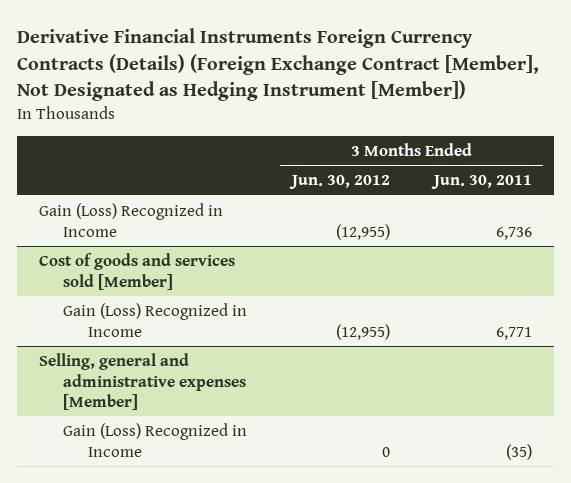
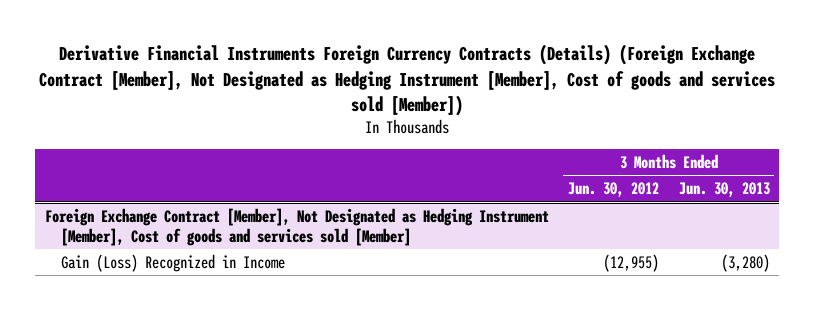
[16,28,539,102] Derivative Financial Instruments Foreign Currency Contracts (Details) (Foreign Exchange Contract [Member], Not Designated as Hedging Instrument [Member]) -> [39,44,776,116] Derivative Financial Instruments Foreign Currency Contracts (Details) (Foreign Exchange Contract [Member], Not Designated as Hedging Instrument [Member], Cost of goods and services sold [Member])
[430,175,532,190] Jun. 30, 2011 -> none
none -> [678,182,770,198] Jun. 30, 2013
[38,202,223,237] Gain (Loss) Recognized in Income -> none
[38,252,235,290] Cost of goods and services sold [Member] -> none
none -> [44,207,549,246] Foreign Exchange Contract [Member], Not Designated as Hedging Instrument [Member], Cost of goods and services sold [Member]
[38,352,247,411] Selling, general and administrative expenses [Member] -> none
[63,422,248,457] Gain (Loss) Recognized in Income -> none

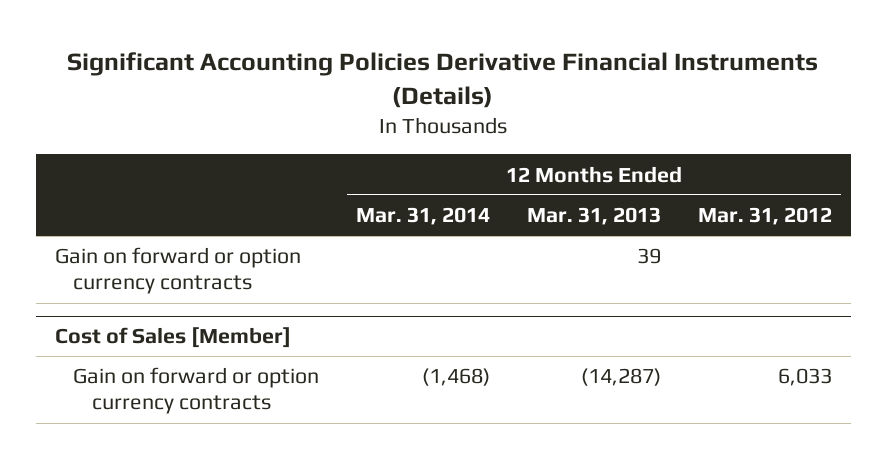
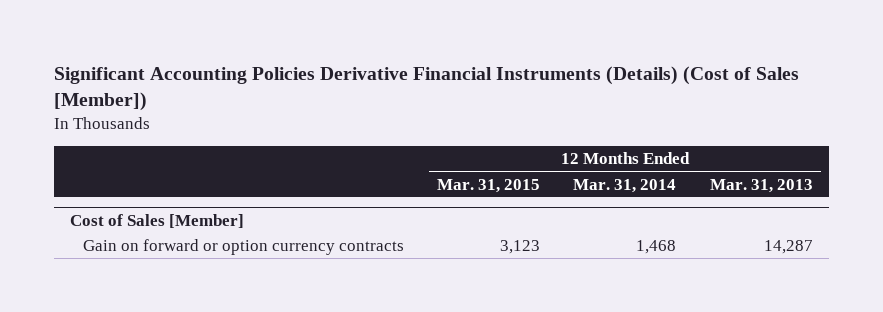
[67,51,819,108] Significant Accounting Policies Derivative Financial Instruments (Details) -> [53,65,799,112] Significant Accounting Policies Derivative Financial Instruments (Details) (Cost of Sales [Member])
[698,206,833,225] Mar. 31, 2012 -> none
none -> [436,178,540,193] Mar. 31, 2015
[54,247,301,295] Gain on forward or option currency contracts -> none
[422,368,491,387] (1,468) -> [636,240,677,255] 1,468
[581,368,662,387] (14,287) -> [763,240,813,255] 14,287

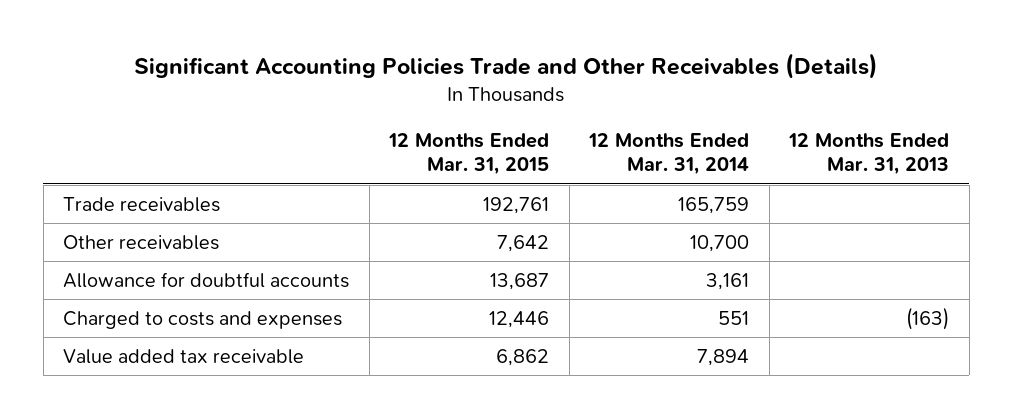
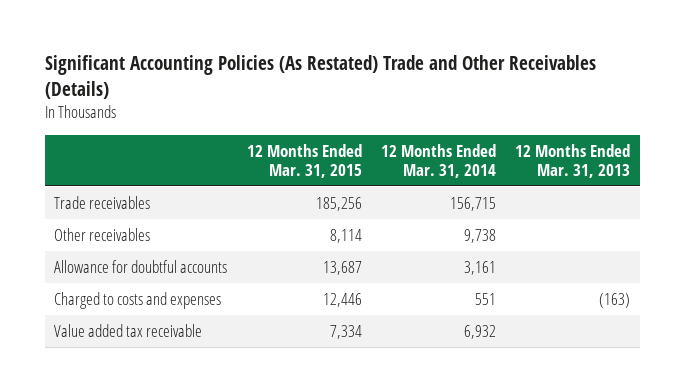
[134,53,879,80] Significant Accounting Policies Trade and Other Receivables (Details) -> [44,55,596,100] Significant Accounting Policies (As Restated) Trade and Other Receivables (Details)
[483,196,550,214] 192,761 -> [315,196,362,211] 185,256
[678,196,750,214] 165,759 -> [449,196,496,211] 156,715
[497,234,550,252] 7,642 -> [329,228,362,243] 8,114
[690,234,750,252] 10,700 -> [463,228,496,243] 9,738
[496,348,550,366] 6,862 -> [329,324,362,339] 7,334
[697,348,750,366] 7,894 -> [463,324,496,339] 6,932

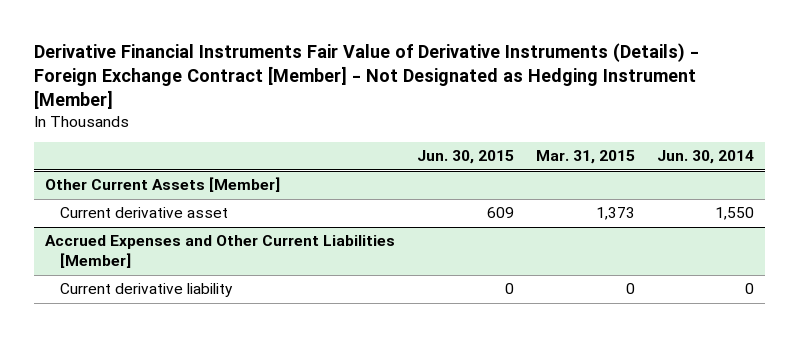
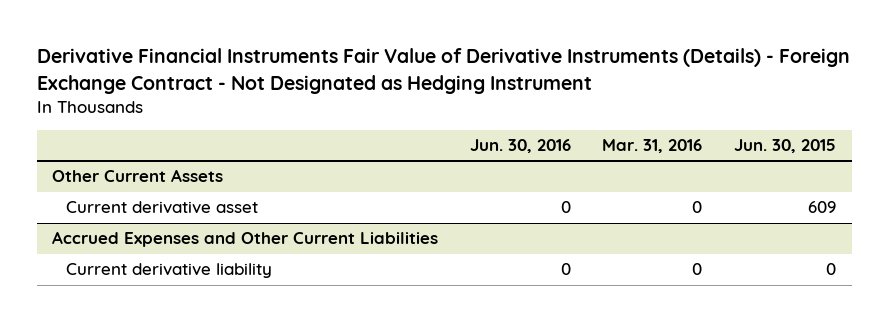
[33,42,699,109] Derivative Financial Instruments Fair Value of Derivative Instruments (Details) - Foreign Exchange Contract [Member] - Not Designated as Hedging Instrument [Member] -> [36,48,850,94] Derivative Financial Instruments Fair Value of Derivative Instruments (Details) - Foreign Exchange Contract - Not Designated as Hedging Instrument
[535,150,635,165] Mar. 31, 2015 -> none
[656,150,754,165] Jun. 30, 2014 -> none
none -> [469,139,571,154] Jun. 30, 2016
none -> [602,139,703,154] Mar. 31, 2016
[44,177,280,193] Other Current Assets [Member] -> [52,169,224,183] Other Current Assets
[44,235,395,269] Accrued Expenses and Other Current Liabilities [Member] -> [52,231,439,248] Accrued Expenses and Other Current Liabilities

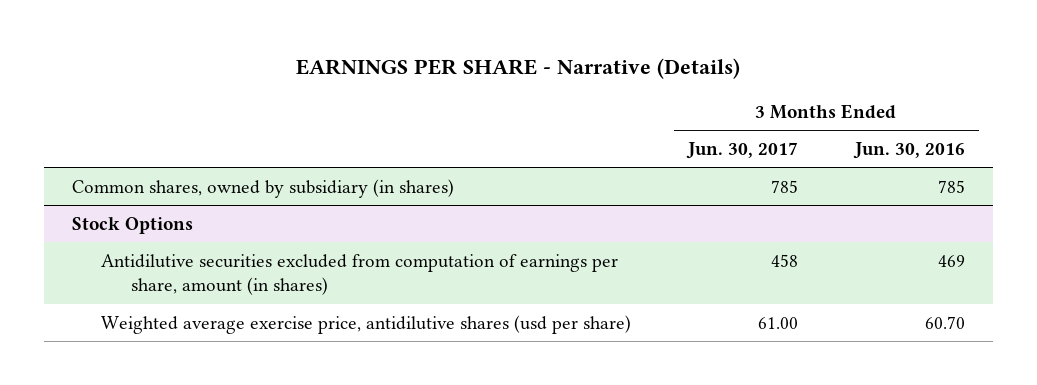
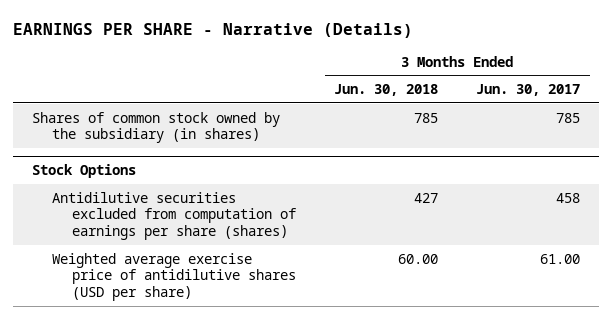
[852,141,965,159] Jun. 30, 2016 -> none
none -> [334,84,439,97] Jun. 30, 2018
[72,178,455,198] Common shares, owned by subsidiary (in shares) -> [32,111,281,144] Shares of common stock owned by the subsidiary (in shares)
[101,253,619,296] Antidilutive securities excluded from computation of earnings per share, amount (in shares) -> [52,191,297,241] Antidilutive securities excluded from computation of earnings per share (shares)
[101,314,632,334] Weighted average exercise price, antidilutive shares (usd per share) -> [52,252,297,302] Weighted average exercise price of antidilutive shares (USD per share)

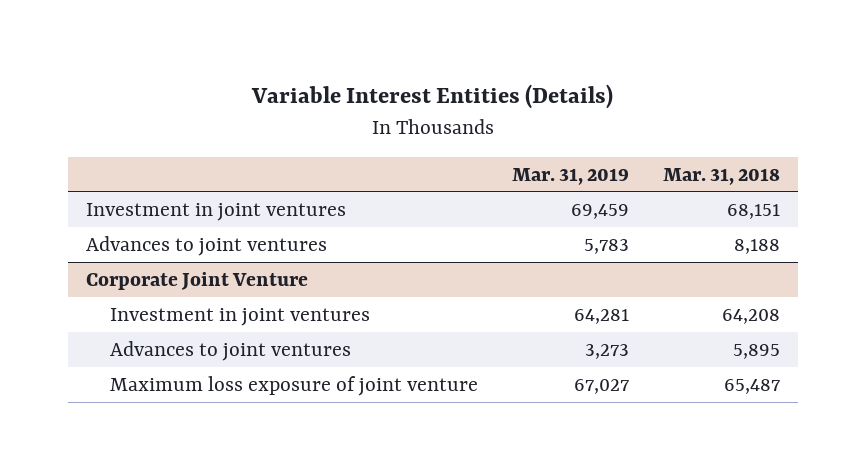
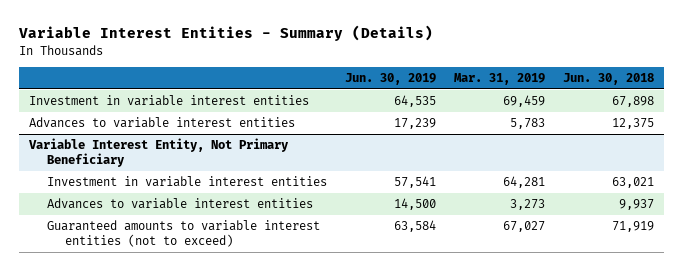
[250,84,613,110] Variable Interest Entities (Details) -> [19,25,434,42] Variable Interest Entities - Summary (Details)
[663,167,781,185] Mar. 31, 2018 -> none
none -> [345,72,437,85] Jun. 30, 2019
none -> [563,72,655,85] Jun. 30, 2018
[85,271,308,290] Corporate Joint Venture -> none
[85,202,346,221] Investment in joint ventures -> [28,95,309,107] Investment in variable interest entities
[85,235,327,256] Advances to joint ventures -> [28,117,295,129] Advances to variable interest entities
none -> [28,138,289,168] Variable Interest Entity, Not Primary Beneficiary
[109,307,370,326] Investment in joint ventures -> [46,176,327,188] Investment in variable interest entities
[109,340,351,361] Advances to joint ventures -> [46,198,313,210] Advances to variable interest entities
[109,375,478,396] Maximum loss exposure of joint venture -> [46,220,320,248] Guaranteed amounts to variable interest entities (not to exceed)

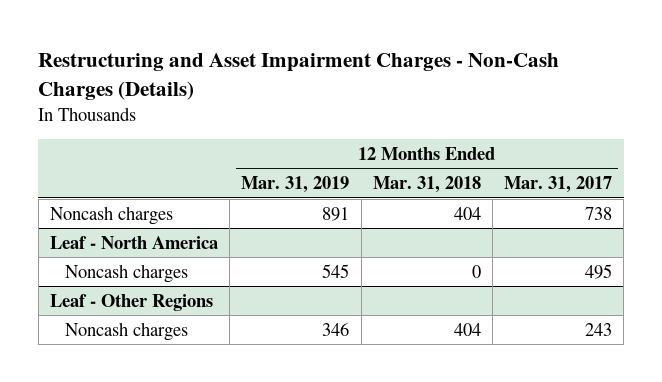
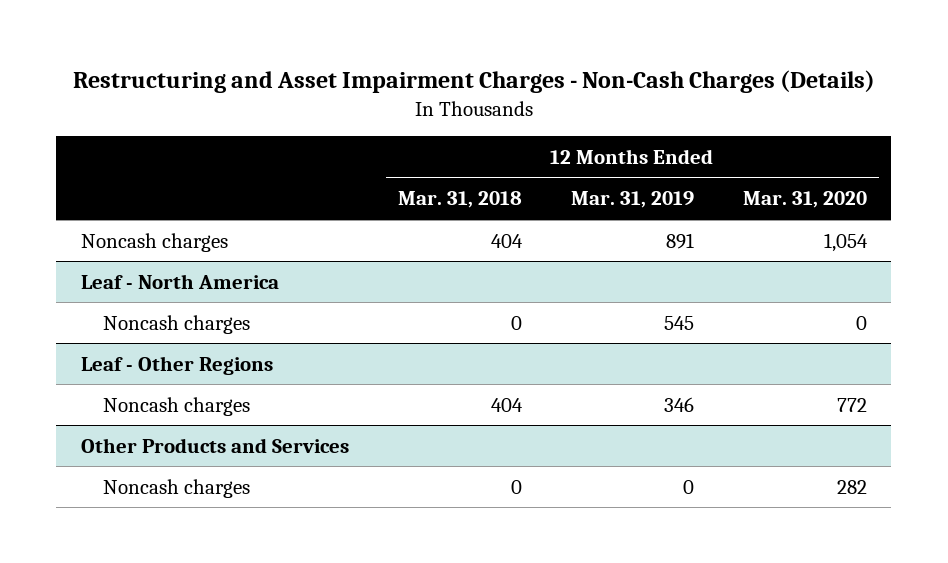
[504,176,613,194] Mar. 31, 2017 -> none
none -> [742,191,867,209] Mar. 31, 2020
none -> [80,437,349,453] Other Products and Services
none -> [103,478,251,498] Noncash charges

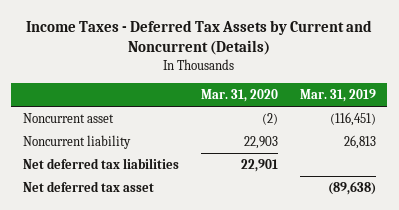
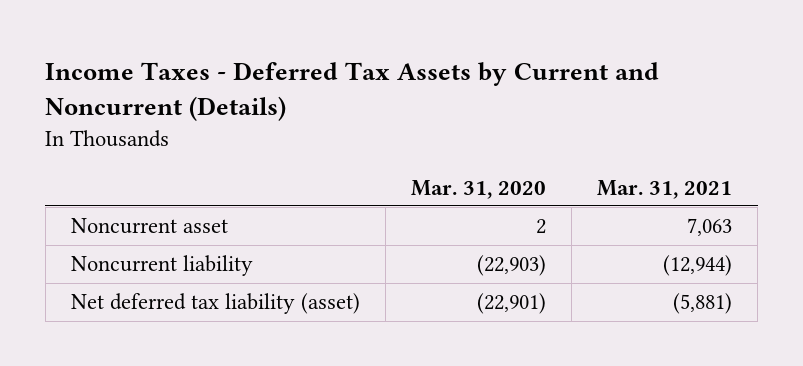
[300,89,377,103] Mar. 31, 2019 -> none
none -> [597,179,733,199] Mar. 31, 2021
[22,181,154,193] Net deferred tax asset -> none
[261,113,278,126] (2) -> [536,219,547,235] 2
[243,136,278,150] 22,903 -> [477,255,547,277] (22,903)
[22,158,179,170] Net deferred tax liabilities -> [70,293,360,315] Net deferred tax liability (asset)
[240,159,278,173] 22,901 -> [477,293,547,315] (22,901)

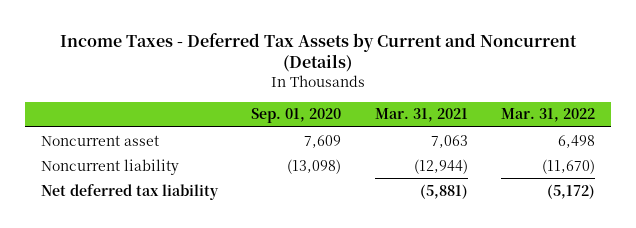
[411,179,547,199] Mar. 31, 2020 -> none
none -> [251,108,342,124] Sep. 01, 2020
none -> [500,108,595,123] Mar. 31, 2022
[70,293,360,315] Net deferred tax liability (asset) -> [41,183,220,200] Net deferred tax liability

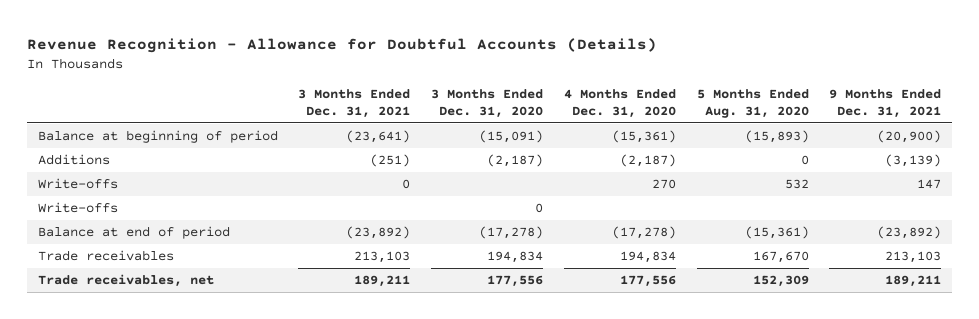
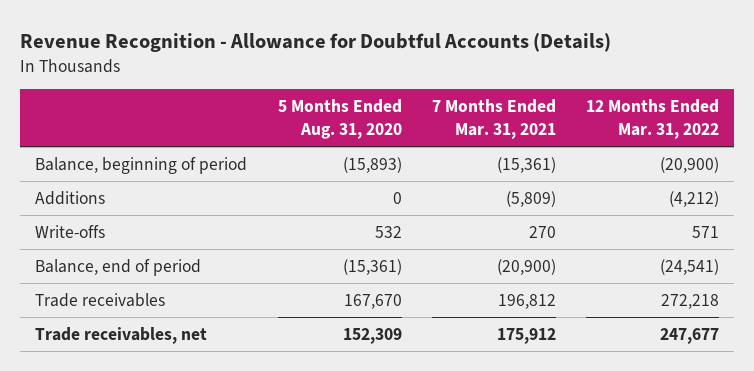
[298,88,411,118] 3 Months Ended Dec. 31, 2021 -> none
[431,88,544,118] 3 Months Ended Dec. 31, 2020 -> none
[563,88,676,118] 4 Months Ended Dec. 31, 2020 -> none
[829,88,942,118] 9 Months Ended Dec. 31, 2021 -> none
none -> [431,99,556,139] 7 Months Ended Mar. 31, 2021
none -> [585,99,719,139] 12 Months Ended Mar. 31, 2022
[37,130,278,144] Balance at beginning of period -> [35,157,248,175] Balance, beginning of period
[37,202,118,214] Write-offs -> none
[37,226,230,240] Balance at end of period -> [35,259,202,277] Balance, end of period

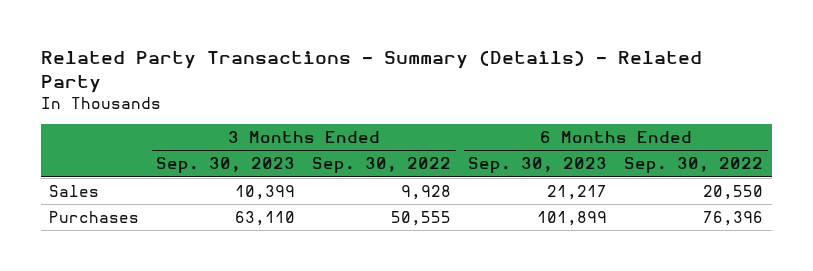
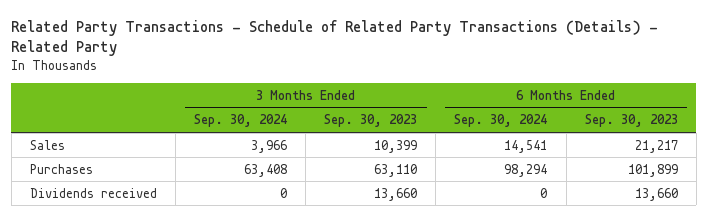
[40,50,702,94] Related Party Transactions - Summary (Details) - Related Party -> [11,19,659,57] Related Party Transactions - Schedule of Related Party Transactions (Details) - Related Party
[312,157,452,174] Sep. 30, 2022 -> none
[624,157,764,174] Sep. 30, 2022 -> none
none -> [193,114,287,128] Sep. 30, 2024
none -> [454,114,548,128] Sep. 30, 2024
none -> [29,187,157,198] Dividends received

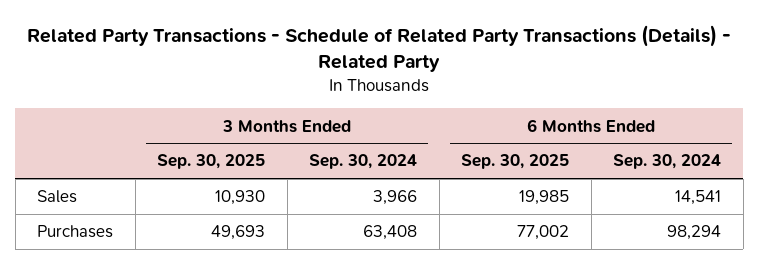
[324,114,418,128] Sep. 30, 2023 -> none
[584,114,678,128] Sep. 30, 2023 -> none
none -> [157,154,266,170] Sep. 30, 2025
none -> [461,154,570,170] Sep. 30, 2025
[29,187,157,198] Dividends received -> none

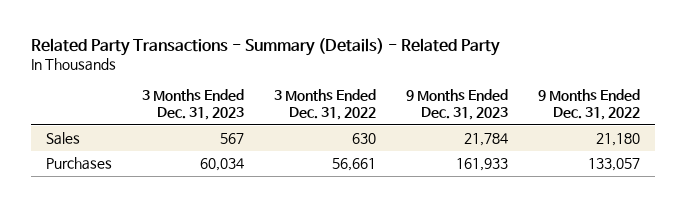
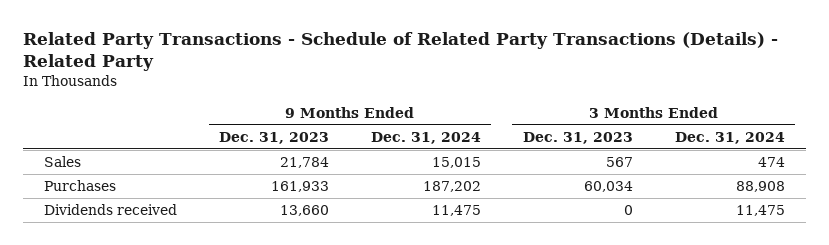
[30,38,500,57] Related Party Transactions - Summary (Details) - Related Party -> [23,32,779,72] Related Party Transactions - Schedule of Related Party Transactions (Details) - Related Party
[273,89,376,121] 3 Months Ended Dec. 31, 2022 -> none
[537,89,640,121] 9 Months Ended Dec. 31, 2022 -> none
none -> [371,132,482,145] Dec. 31, 2024
none -> [674,132,785,145] Dec. 31, 2024
none -> [44,204,178,216] Dividends received

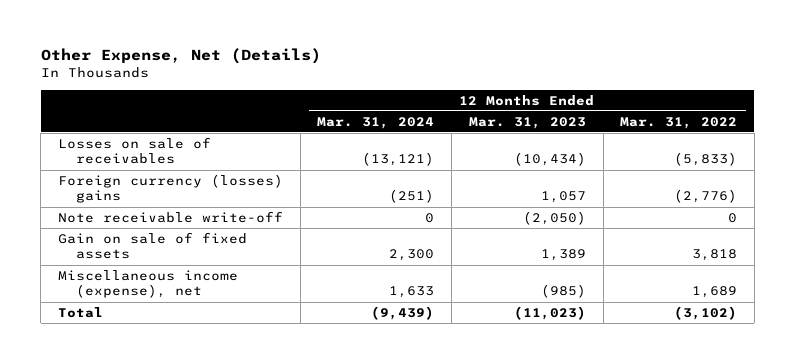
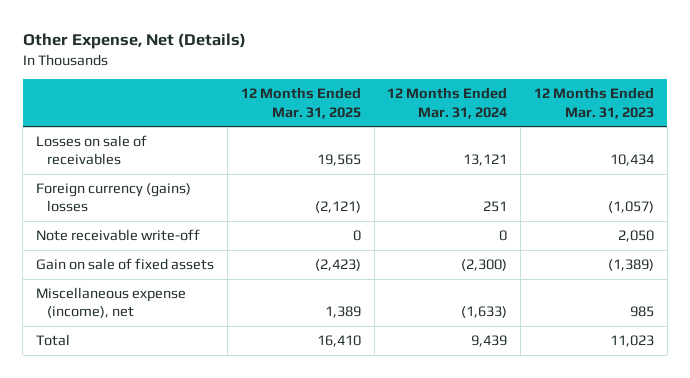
[620,116,738,129] Mar. 31, 2022 -> none
none -> [240,87,361,119] 12 Months Ended Mar. 31, 2025
[362,152,435,167] (13,121) -> [463,154,508,167] 13,121
[513,152,586,167] (10,434) -> [609,154,654,167] 10,434
[57,173,283,204] Foreign currency (losses) gains -> [36,183,192,213] Foreign currency (gains) losses
[389,189,435,204] (251) -> [483,201,508,213] 251
[540,191,586,204] 1,057 -> [607,201,654,214] (1,057)
[522,210,586,225] (2,050) -> [617,230,654,243] 2,050
[389,249,435,262] 2,300 -> [461,259,508,272] (2,300)
[540,249,586,262] 1,389 -> [607,259,654,272] (1,389)
[57,269,238,299] Miscellaneous income (expense), net -> [36,287,187,319] Miscellaneous expense (income), net
[389,286,435,299] 1,633 -> [461,306,508,319] (1,633)
[540,284,586,299] (985) -> [629,306,654,318] 985
[371,305,435,320] (9,439) -> [471,335,508,348] 9,439
[513,305,586,320] (11,023) -> [609,335,654,348] 11,023

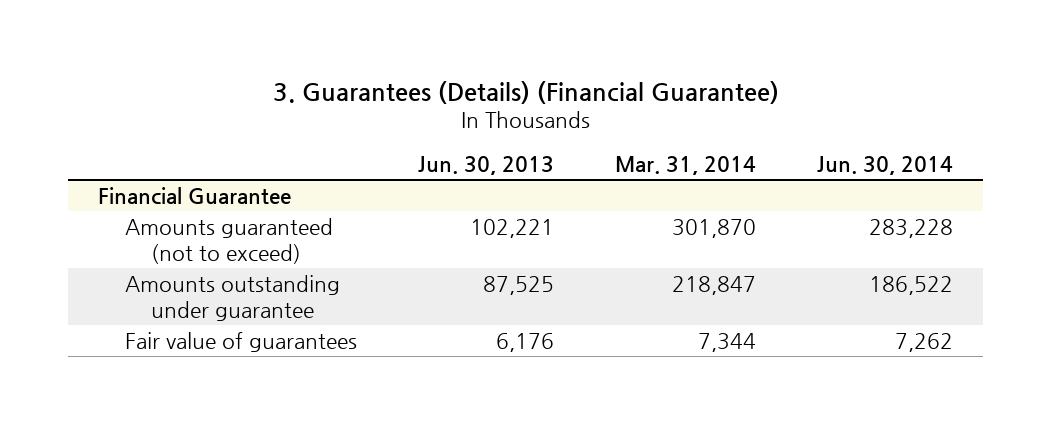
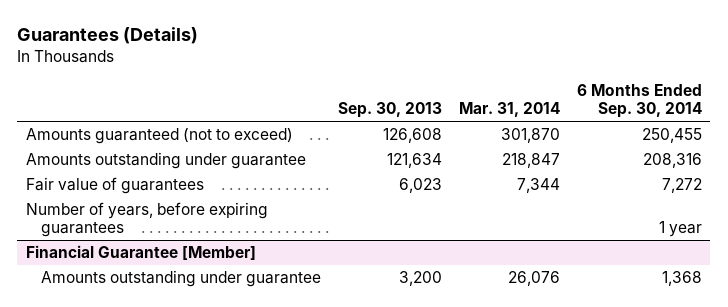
[272,80,779,104] 3. Guarantees (Details) (Financial Guarantee) -> [17,27,199,45] Guarantees (Details)
[417,155,554,175] Jun. 30, 2013 -> none
[816,155,953,175] Jun. 30, 2014 -> none
none -> [337,102,442,119] Sep. 30, 2013
none -> [576,84,702,119] 6 Months Ended Sep. 30, 2014
[98,186,292,205] Financial Guarantee -> none
none -> [25,202,268,238] Number of years, before expiring guarantees
none -> [25,245,256,261] Financial Guarantee [Member]
none -> [40,270,321,288] Amounts outstanding under guarantee

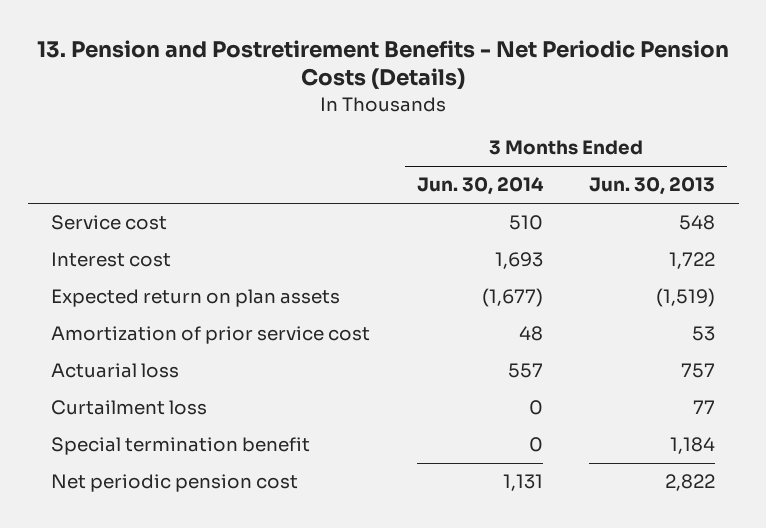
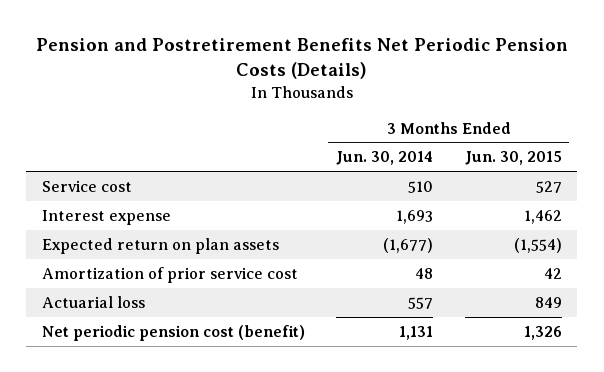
[37,39,730,90] 13. Pension and Postretirement Benefits - Net Periodic Pension Costs (Details) -> [35,38,568,80] Pension and Postretirement Benefits Net Periodic Pension Costs (Details)
[589,177,716,196] Jun. 30, 2013 -> none
none -> [464,151,562,166] Jun. 30, 2015
[51,252,172,268] Interest cost -> [41,209,171,225] Interest expense
[51,400,208,416] Curtailment loss -> none
[51,437,311,456] Special termination benefit -> none
[51,474,299,493] Net periodic pension cost -> [41,324,305,341] Net periodic pension cost (benefit)

